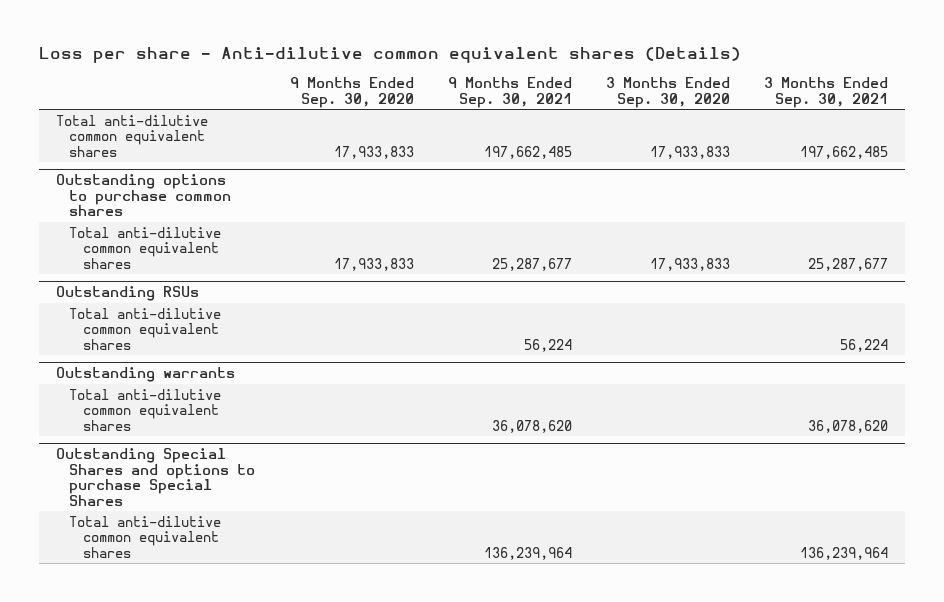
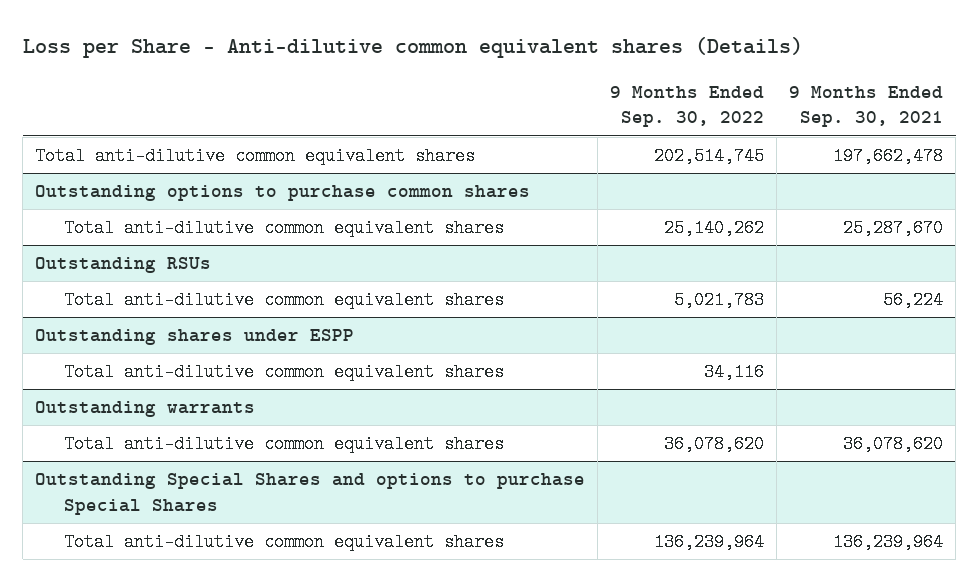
[38,47,741,64] Loss per share - Anti-dilutive common equivalent shares (Details) -> [22,37,803,59] Loss per Share - Anti-dilutive common equivalent shares (Details)
[289,77,414,108] 9 Months Ended Sep. 30, 2020 -> none
[605,77,730,108] 3 Months Ended Sep. 30, 2020 -> none
[764,77,889,108] 3 Months Ended Sep. 30, 2021 -> none
none -> [610,85,765,128] 9 Months Ended Sep. 30, 2022
[483,145,572,159] 197,662,485 -> [833,147,944,166] 197,662,478
[491,257,572,271] 25,287,677 -> [843,219,944,238] 25,287,670
none -> [35,329,355,346] Outstanding shares under ESPP
none -> [64,363,505,382] Total anti-dilutive common equivalent shares

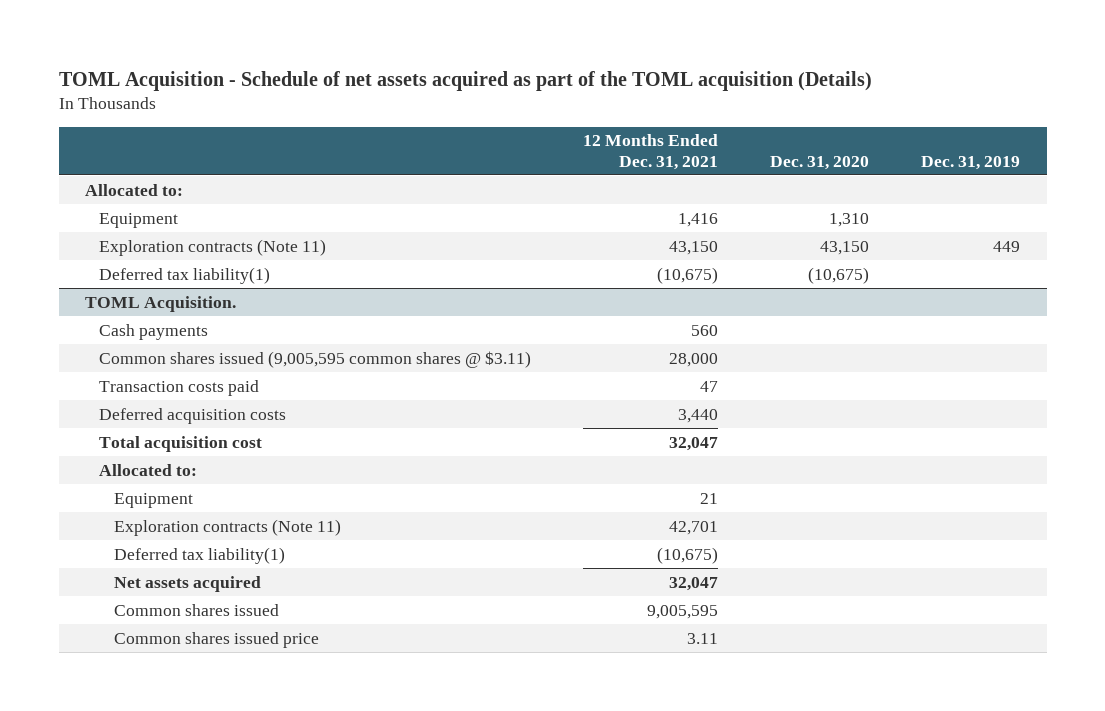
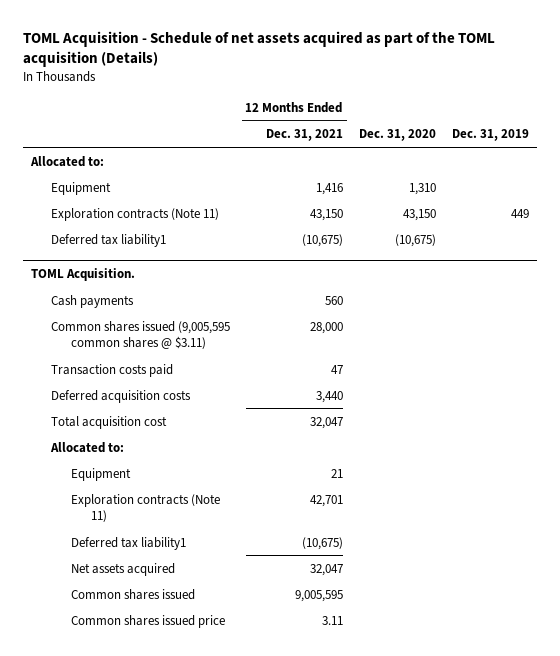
[99,266,271,284] Deferred tax liability(1) -> [50,233,166,247] Deferred tax liability1
[114,546,286,564] Deferred tax liability(1) -> [70,536,186,550] Deferred tax liability1

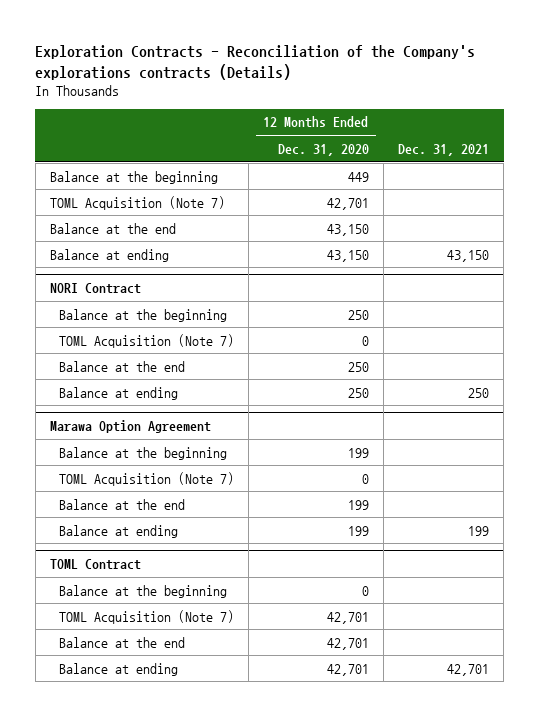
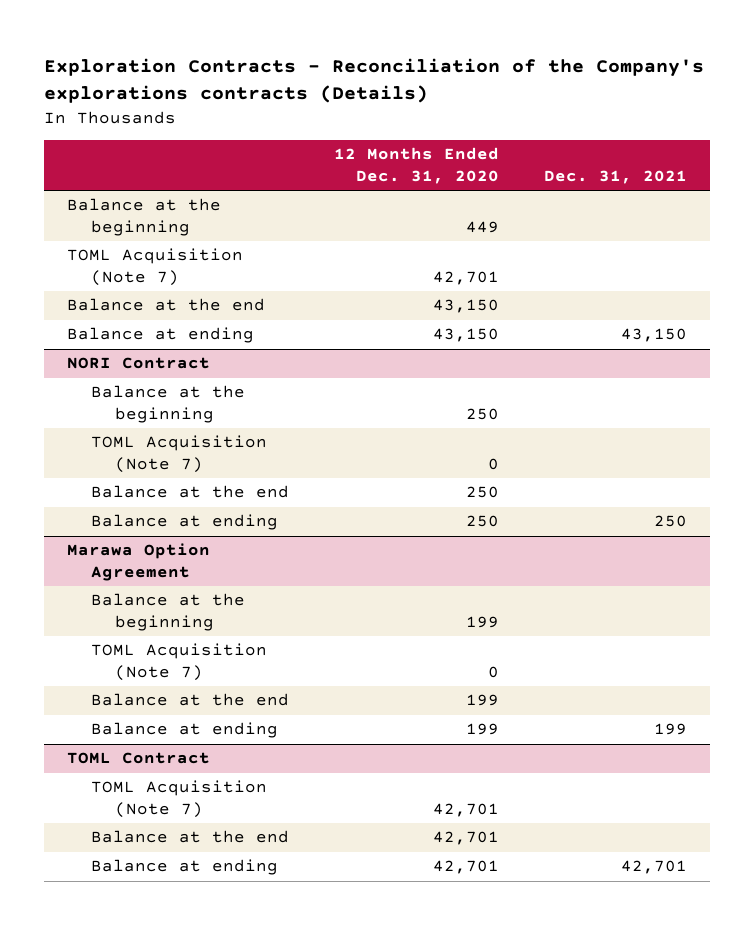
[59,584,228,598] Balance at the beginning -> none

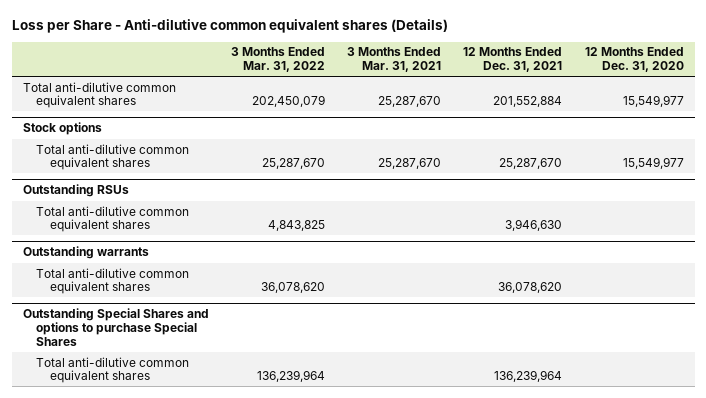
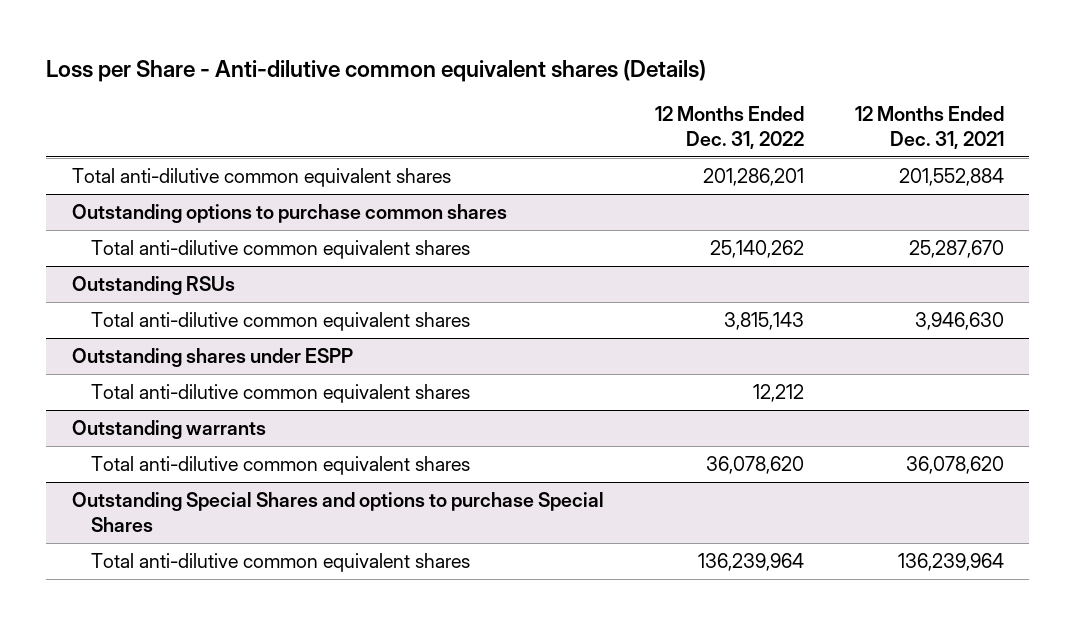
[230,47,325,73] 3 Months Ended Mar. 31, 2022 -> none
[347,47,442,73] 3 Months Ended Mar. 31, 2021 -> none
[584,47,684,73] 12 Months Ended Dec. 31, 2020 -> none
none -> [654,106,804,150] 12 Months Ended Dec. 31, 2022
[22,122,102,136] Stock options -> [71,204,507,224] Outstanding options to purchase common shares
none -> [71,348,353,368] Outstanding shares under ESPP
none -> [90,384,470,404] Total anti-dilutive common equivalent shares

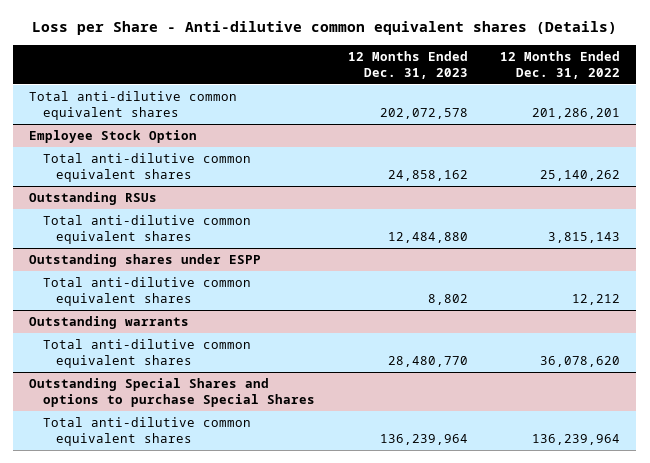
[854,106,1004,150] 12 Months Ended Dec. 31, 2021 -> none
none -> [347,50,468,79] 12 Months Ended Dec. 31, 2023
[71,204,507,224] Outstanding options to purchase common shares -> [29,130,198,144] Employee Stock Option

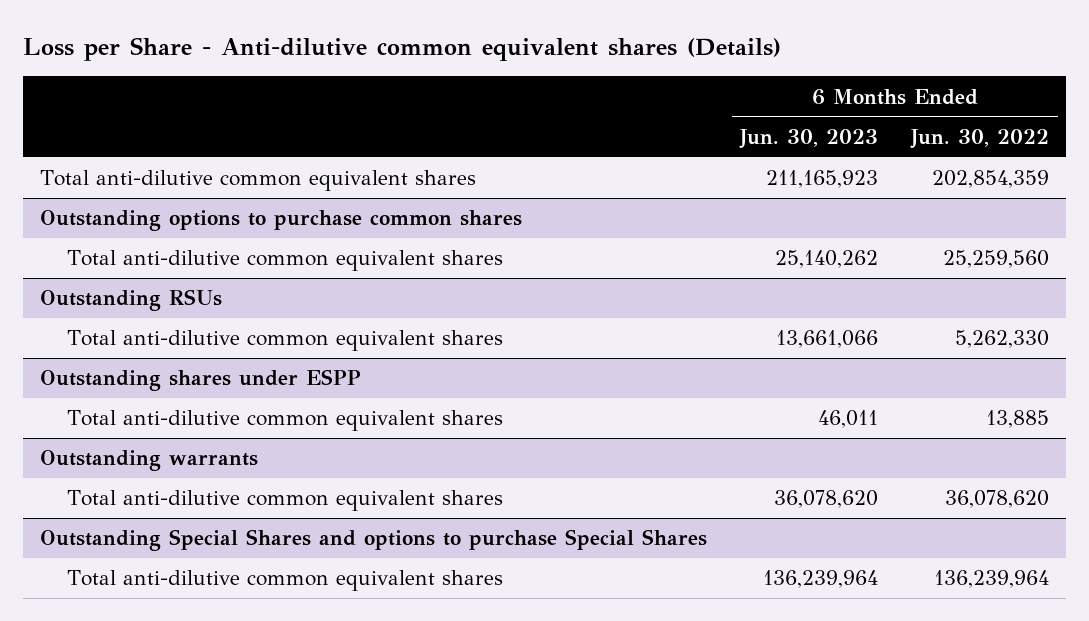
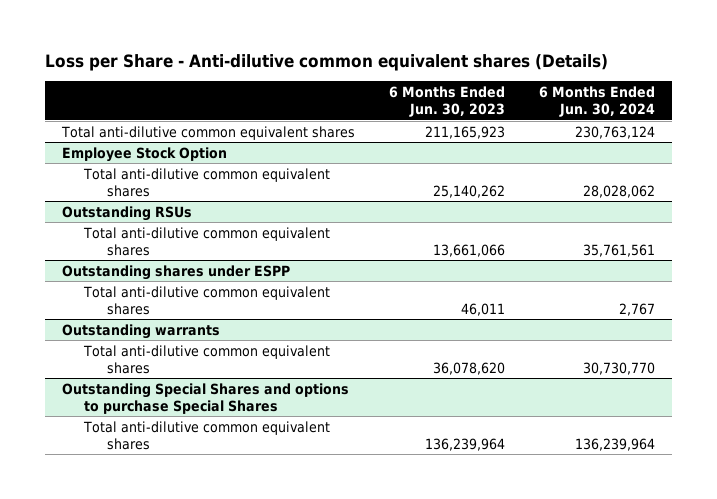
[910,128,1050,149] Jun. 30, 2022 -> none
none -> [539,85,656,118] 6 Months Ended Jun. 30, 2024
[39,210,522,232] Outstanding options to purchase common shares -> [61,146,227,162] Employee Stock Option

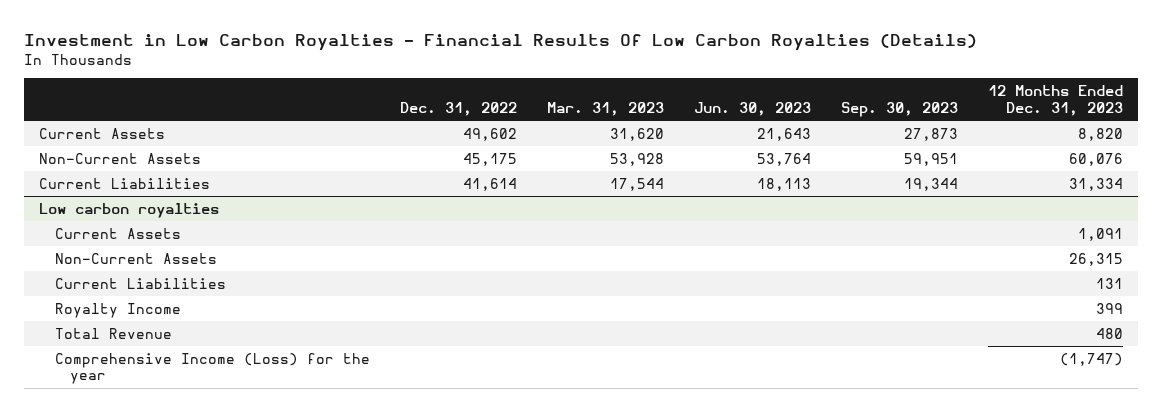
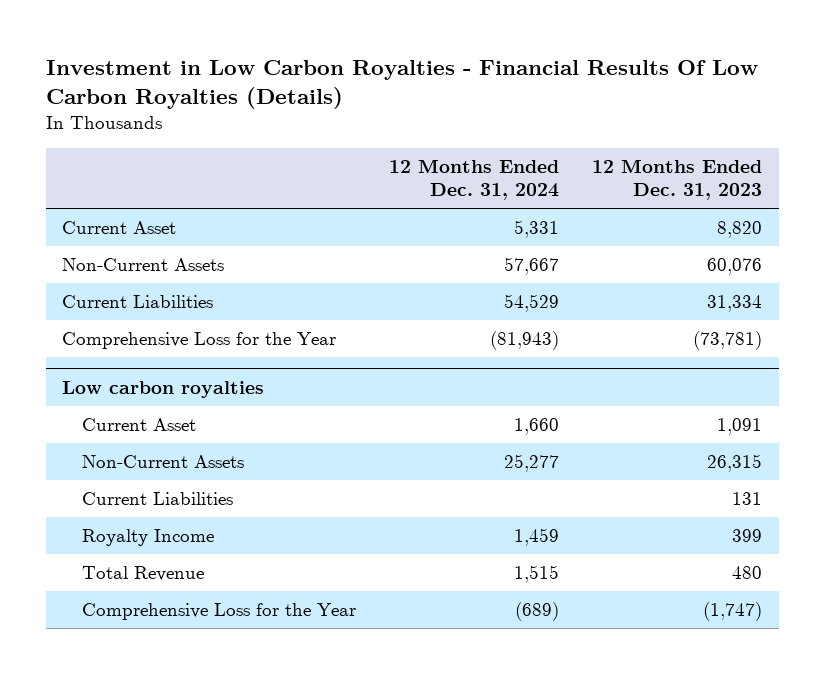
[399,101,517,116] Dec. 31, 2022 -> none
[546,101,664,116] Mar. 31, 2023 -> none
[693,101,811,116] Jun. 30, 2023 -> none
[840,101,958,117] Sep. 30, 2023 -> none
none -> [389,158,560,201] 12 Months Ended Dec. 31, 2024
[39,127,166,139] Current Assets -> [61,221,176,235] Current Asset
none -> [61,332,336,350] Comprehensive Loss for the Year
[54,227,181,239] Current Assets -> [82,418,197,432] Current Asset
[54,352,370,385] Comprehensive Income (Loss) for the year -> [82,603,357,621] Comprehensive Loss for the Year

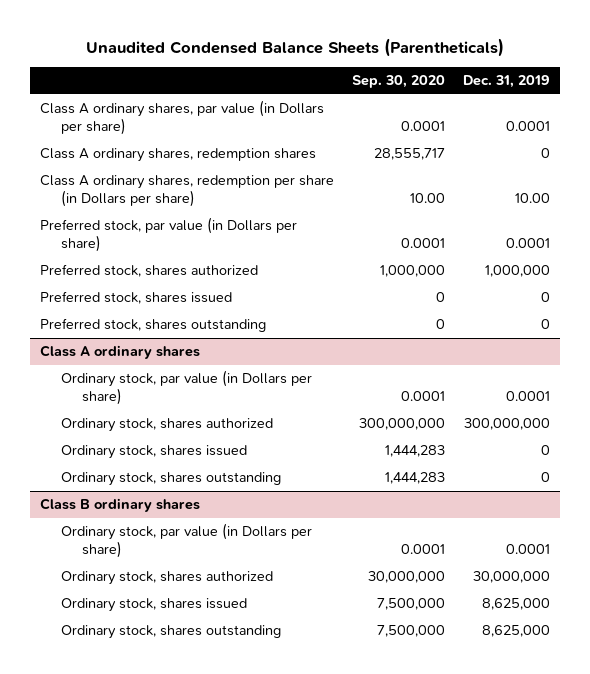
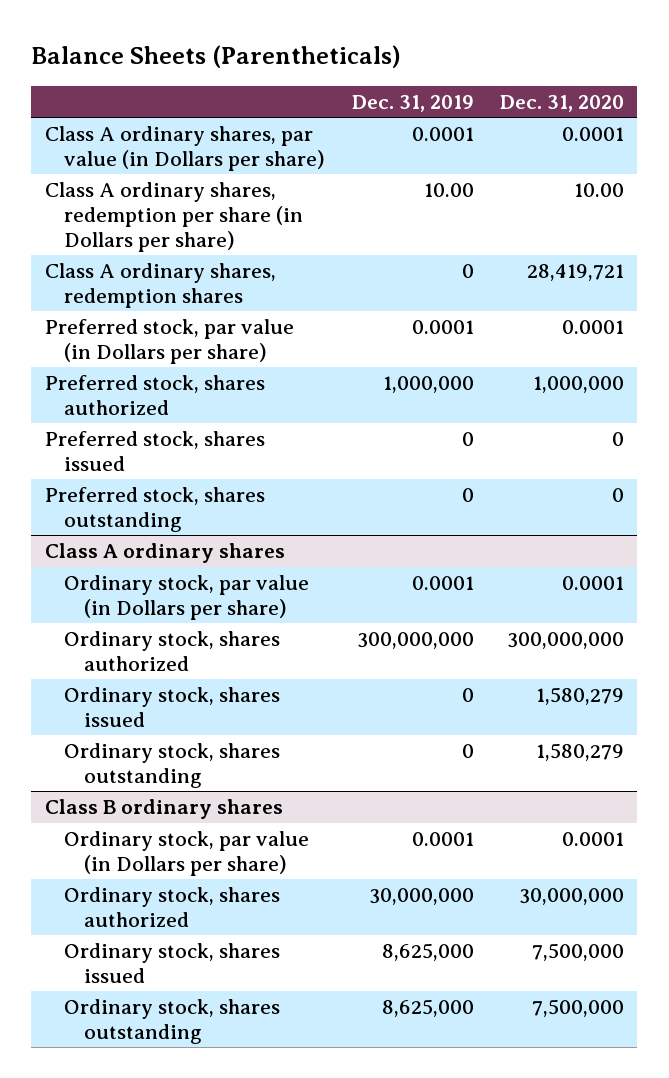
[86,37,505,57] Unaudited Condensed Balance Sheets (Parentheticals) -> [31,45,402,69] Balance Sheets (Parentheticals)
[352,75,446,89] Sep. 30, 2020 -> none
none -> [500,94,625,112] Dec. 31, 2020
[39,148,316,163] Class A ordinary shares, redemption shares -> [44,263,276,308] Class A ordinary shares, redemption shares

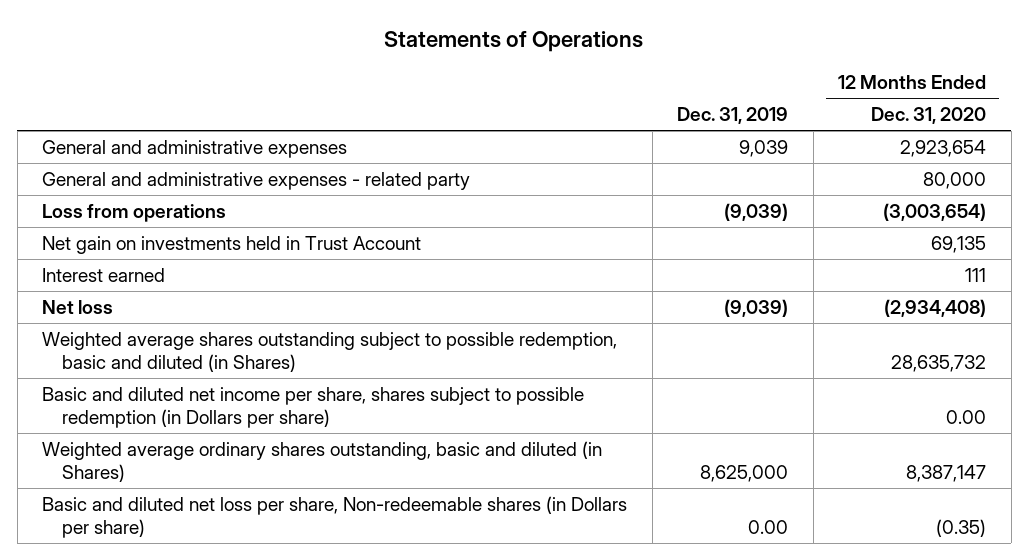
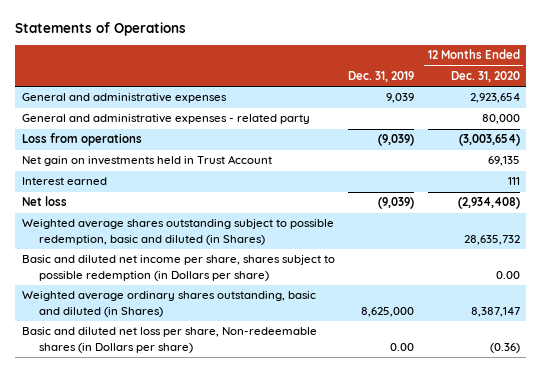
[936,518,987,537] (0.35) -> [489,342,520,353] (0.36)

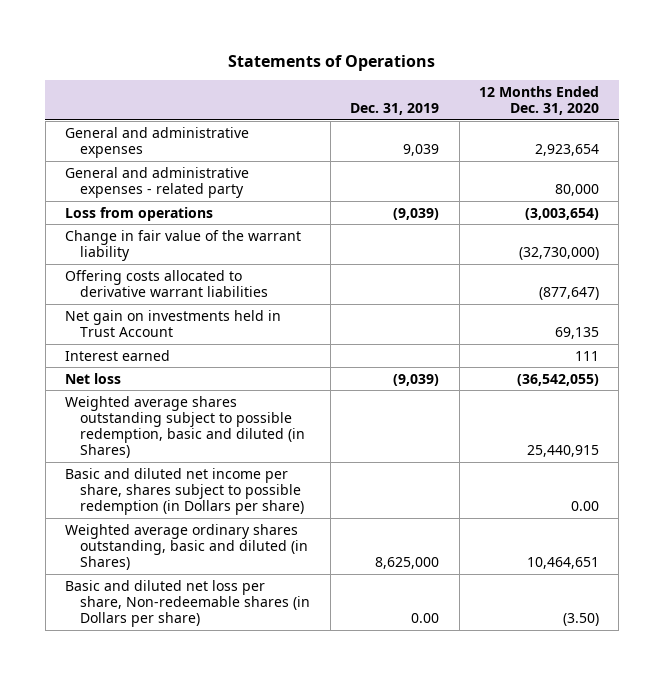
none -> [65,229,302,261] Change in fair value of the warrant liability
none -> [65,269,269,297] Offering costs allocated to derivative warrant liabilities
[457,197,520,210] (2,934,408) -> [517,373,600,386] (36,542,055)
[463,234,520,245] 28,635,732 -> [527,445,600,458] 25,440,915
[470,306,520,317] 8,387,147 -> [527,557,600,570] 10,464,651
[489,342,520,353] (0.36) -> [563,613,600,627] (3.50)

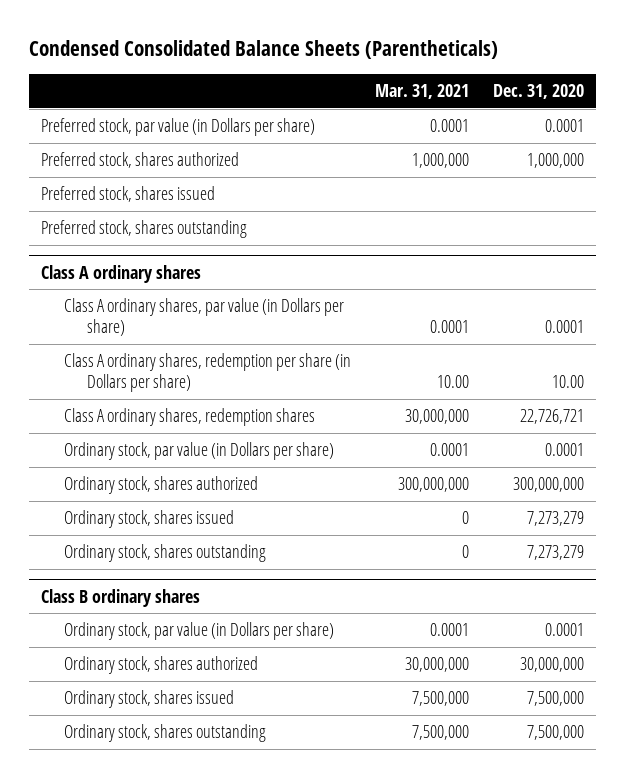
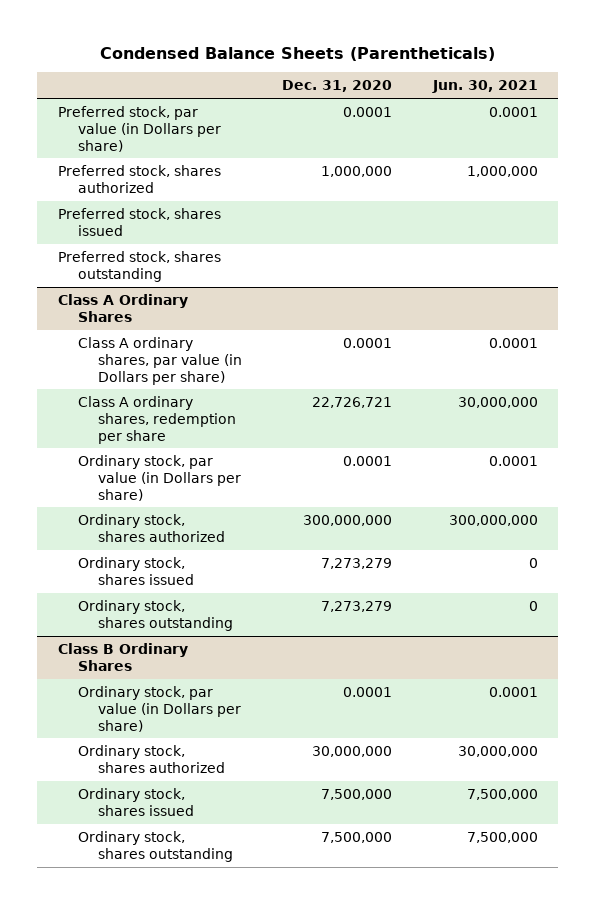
[28,40,498,60] Condensed Consolidated Balance Sheets (Parentheticals) -> [99,46,495,61] Condensed Balance Sheets (Parentheticals)
[374,84,469,100] Mar. 31, 2021 -> none
none -> [432,80,539,94] Jun. 30, 2021
[40,264,201,283] Class A ordinary shares -> [57,293,188,322] Class A Ordinary Shares
[63,353,351,393] Class A ordinary shares, redemption per share (in Dollars per share) -> none
[63,408,315,427] Class A ordinary shares, redemption shares -> [77,395,236,444] Class A ordinary shares, redemption per share
[40,588,200,607] Class B ordinary shares -> [57,642,188,671] Class B Ordinary Shares

